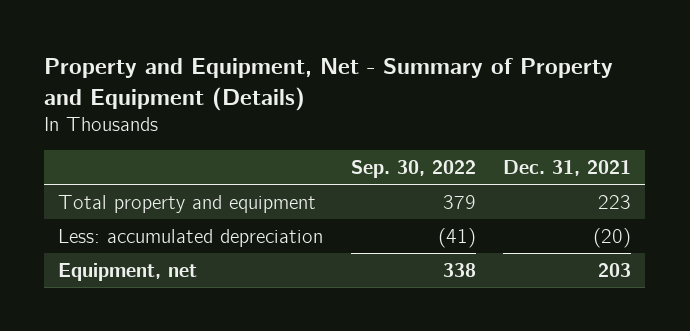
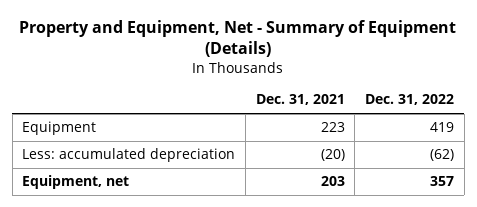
[44,58,614,111] Property and Equipment, Net - Summary of Property and Equipment (Details) -> [19,20,457,58] Property and Equipment, Net - Summary of Equipment (Details)
[350,159,476,178] Sep. 30, 2022 -> none
none -> [365,94,455,106] Dec. 31, 2022
[58,194,317,213] Total property and equipment -> [22,121,97,136] Equipment

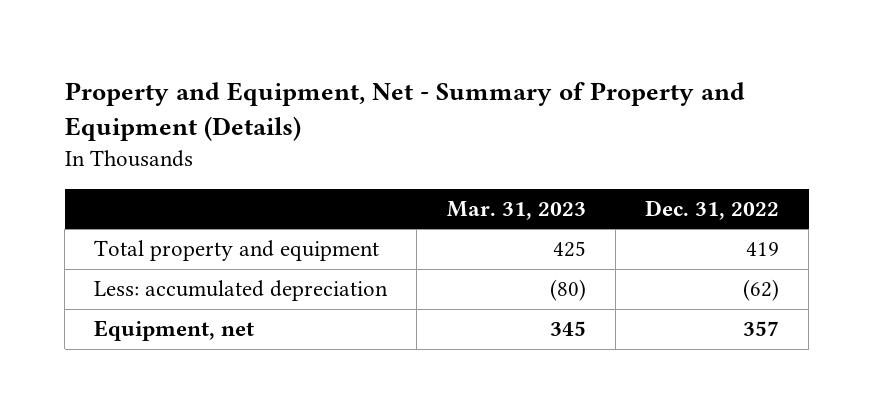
[19,20,457,58] Property and Equipment, Net - Summary of Equipment (Details) -> [64,82,745,142] Property and Equipment, Net - Summary of Property and Equipment (Details)
[255,94,345,106] Dec. 31, 2021 -> none
none -> [446,201,586,221] Mar. 31, 2023
[22,121,97,136] Equipment -> [94,240,380,262] Total property and equipment

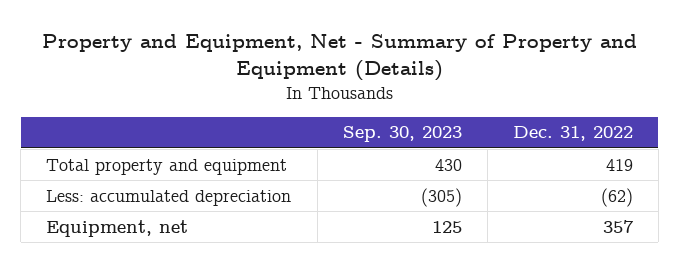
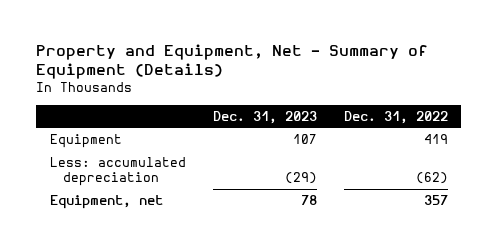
[41,34,637,82] Property and Equipment, Net - Summary of Property and Equipment (Details) -> [36,43,429,80] Property and Equipment, Net - Summary of Equipment (Details)
[342,126,462,143] Sep. 30, 2023 -> none
none -> [212,110,317,124] Dec. 31, 2023
[46,158,288,175] Total property and equipment -> [49,134,122,149] Equipment

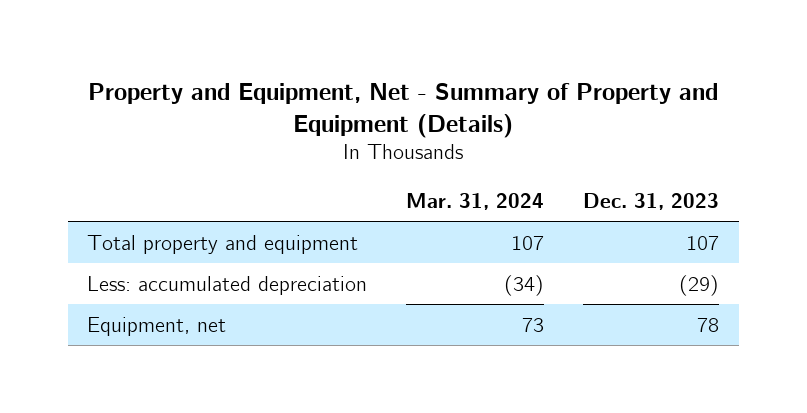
[36,43,429,80] Property and Equipment, Net - Summary of Equipment (Details) -> [88,82,719,138] Property and Equipment, Net - Summary of Property and Equipment (Details)
[343,110,448,124] Dec. 31, 2022 -> none
none -> [406,192,545,210] Mar. 31, 2024
[49,134,122,149] Equipment -> [87,234,359,254] Total property and equipment

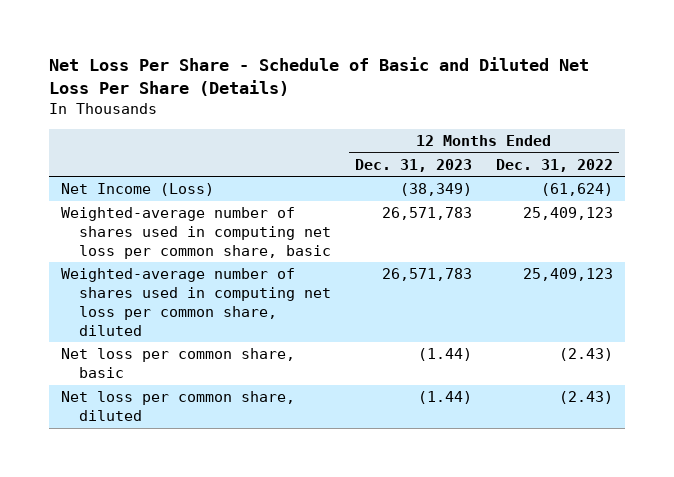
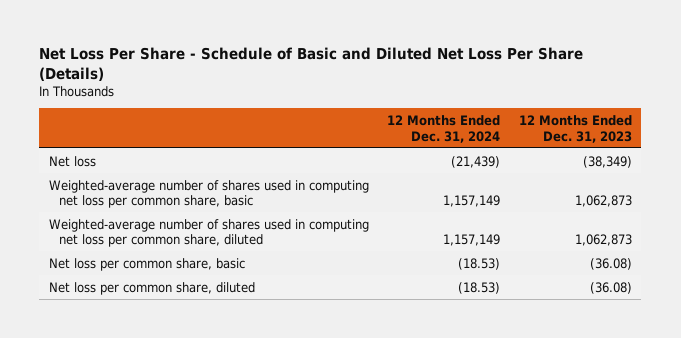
[496,158,614,172] Dec. 31, 2022 -> none
none -> [387,115,501,143] 12 Months Ended Dec. 31, 2024
[60,183,214,197] Net Income (Loss) -> [48,155,96,167] Net loss
[382,207,473,221] 26,571,783 -> [574,195,632,208] 1,062,873
[382,268,473,282] 26,571,783 -> [574,234,632,247] 1,062,873
[418,348,473,362] (1.44) -> [589,257,632,270] (36.08)
[418,391,473,405] (1.44) -> [589,281,632,294] (36.08)

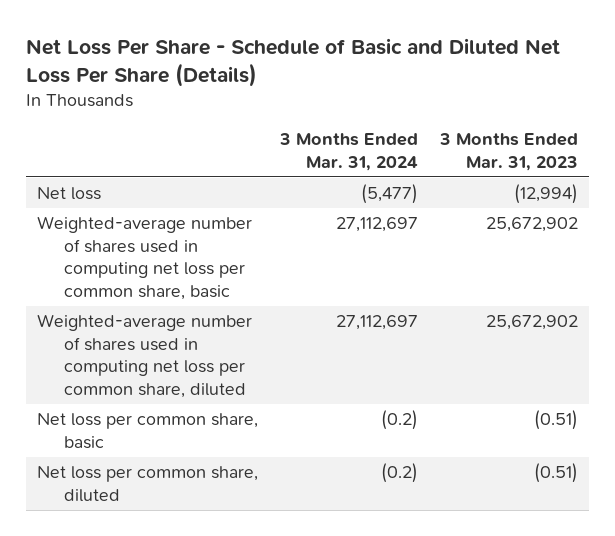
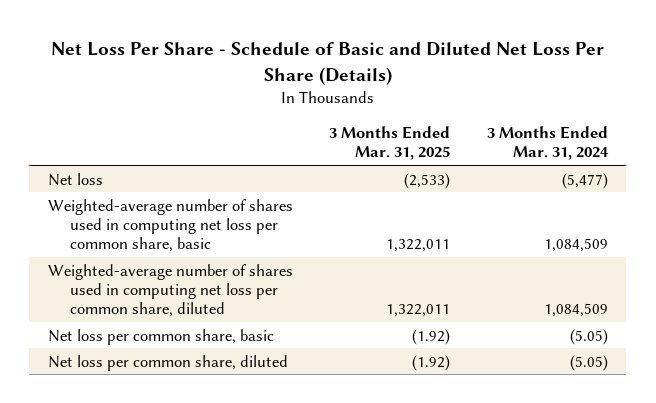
[439,133,579,171] 3 Months Ended Mar. 31, 2023 -> none
none -> [329,126,451,161] 3 Months Ended Mar. 31, 2025
[335,217,418,233] 27,112,697 -> [544,237,609,252] 1,084,509
[335,315,418,331] 27,112,697 -> [544,302,609,317] 1,084,509
[380,410,418,431] (0.2) -> [570,328,609,345] (5.05)
[380,463,418,484] (0.2) -> [570,354,609,371] (5.05)

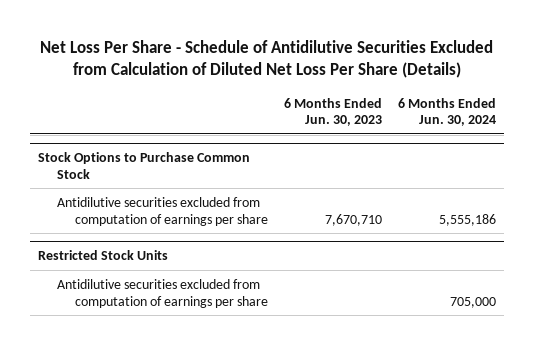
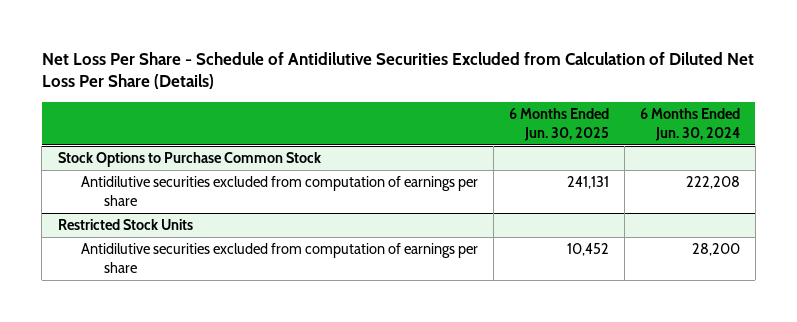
[283,97,382,127] 6 Months Ended Jun. 30, 2023 -> none
none -> [508,108,609,141] 6 Months Ended Jun. 30, 2025
[438,213,496,226] 5,555,186 -> [685,176,740,190] 222,208
[449,296,496,308] 705,000 -> [691,243,740,257] 28,200

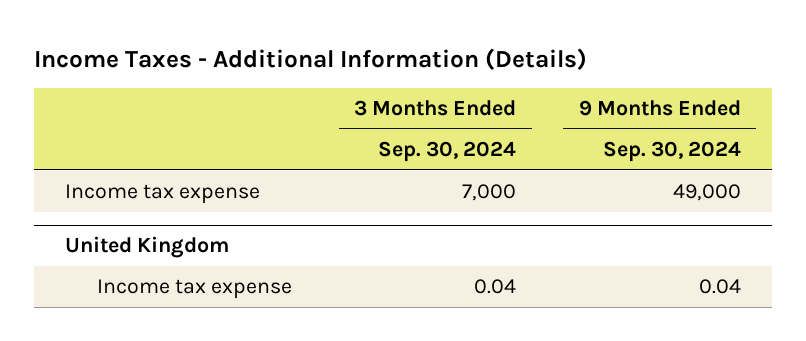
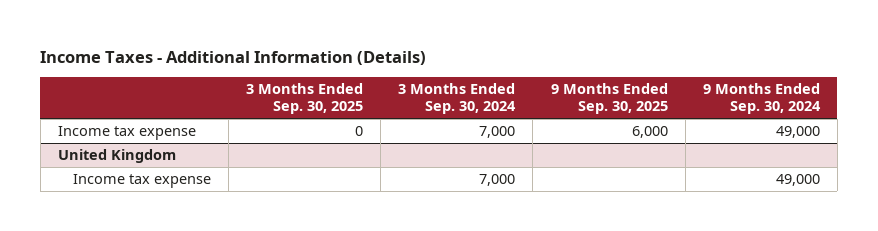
none -> [246,83,364,115] 3 Months Ended Sep. 30, 2025
none -> [550,83,668,115] 9 Months Ended Sep. 30, 2025
[474,279,517,295] 0.04 -> [479,174,516,187] 7,000
[698,279,741,295] 0.04 -> [775,174,820,187] 49,000

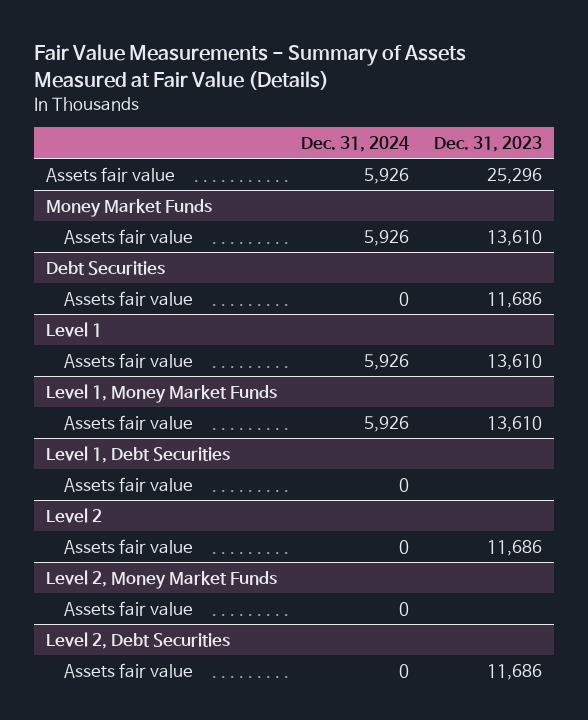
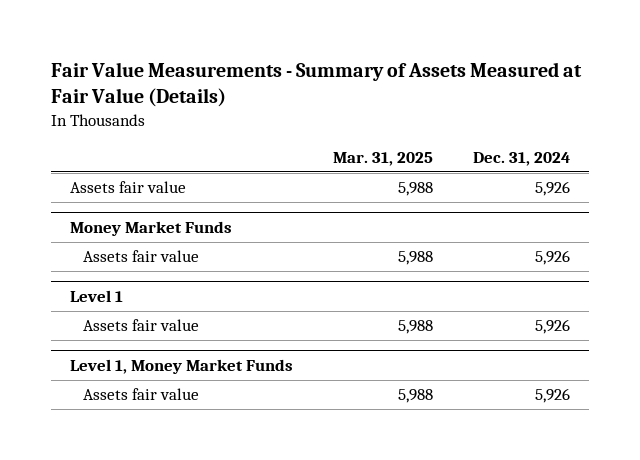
[433,135,542,152] Dec. 31, 2023 -> none
none -> [332,151,433,166] Mar. 31, 2025
[45,260,165,275] Debt Securities -> none
[64,290,194,306] Assets fair value -> none
[45,445,230,463] Level 1, Debt Securities -> none
[64,476,194,492] Assets fair value -> none
[45,507,102,523] Level 2 -> none
[64,538,194,554] Assets fair value -> none
[45,569,277,589] Level 2, Money Market Funds -> none
[64,600,194,616] Assets fair value -> none
[45,631,230,649] Level 2, Debt Securities -> none
[64,662,194,678] Assets fair value -> none

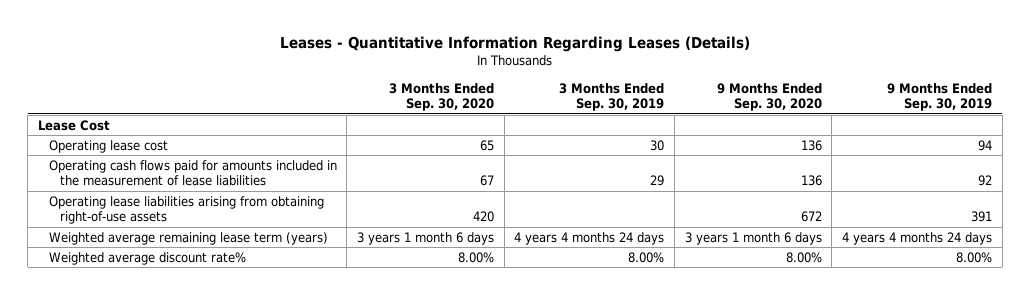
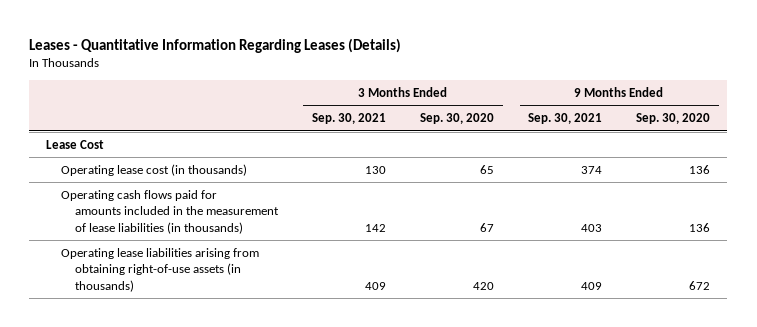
[559,82,665,112] 3 Months Ended Sep. 30, 2019 -> none
[886,82,992,112] 9 Months Ended Sep. 30, 2019 -> none
none -> [311,113,386,125] Sep. 30, 2021
none -> [528,113,603,125] Sep. 30, 2021
[48,231,328,245] Weighted average remaining lease term (years) -> none
[48,251,246,265] Weighted average discount rate% -> none
[48,139,168,153] Operating lease cost -> [60,163,247,176] Operating lease cost (in thousands)
[48,159,337,187] Operating cash flows paid for amounts included in the measurement of lease liabilities -> [60,189,279,235] Operating cash flows paid for amounts included in the measurement of lease liabilities (in thousands)
[48,195,324,225] Operating lease liabilities arising from obtaining right-of-use assets -> [60,247,259,293] Operating lease liabilities arising from obtaining right-of-use assets (in thousands)

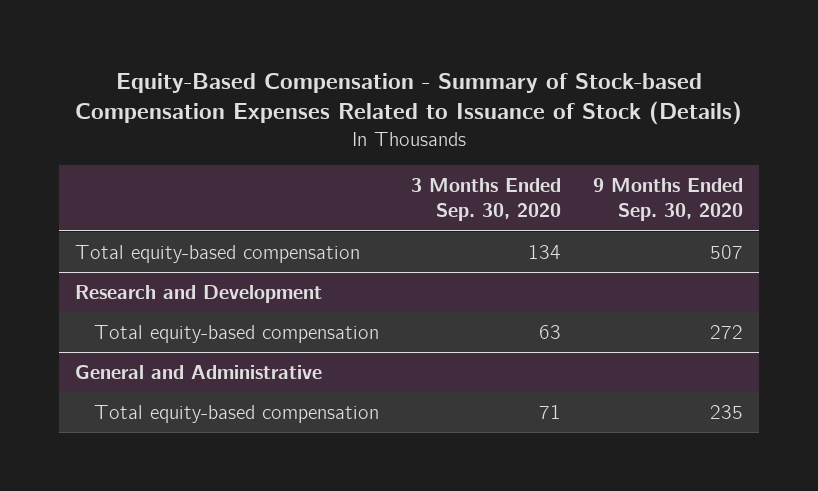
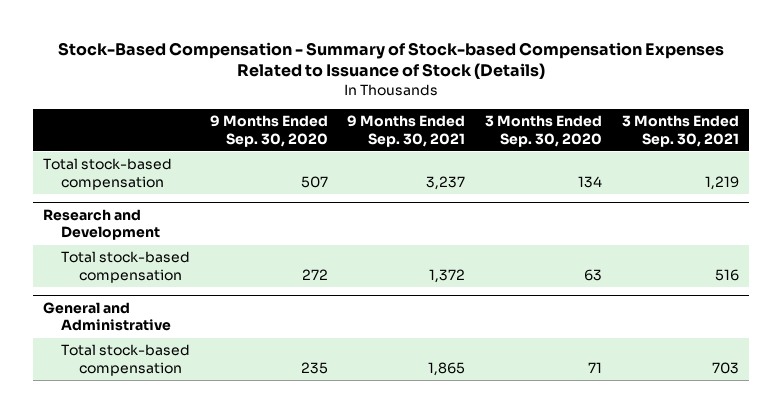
[74,72,742,126] Equity-Based Compensation - Summary of Stock-based Compensation Expenses Related to Issuance of Stock (Details) -> [57,41,724,80] Stock-Based Compensation - Summary of Stock-based Compensation Expenses Related to Issuance of Stock (Details)
none -> [347,115,466,147] 9 Months Ended Sep. 30, 2021
none -> [621,115,739,147] 3 Months Ended Sep. 30, 2021
[74,244,360,263] Total equity-based compensation -> [42,158,172,190] Total stock-based compensation
[94,324,380,343] Total equity-based compensation -> [60,251,190,283] Total stock-based compensation
[94,404,380,423] Total equity-based compensation -> [60,344,190,376] Total stock-based compensation

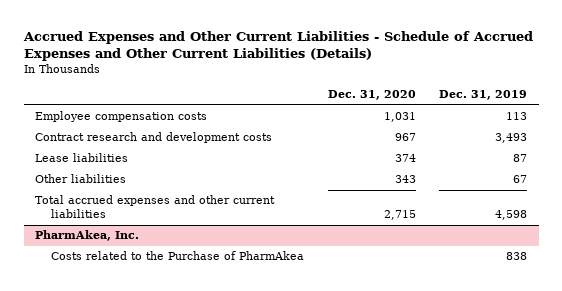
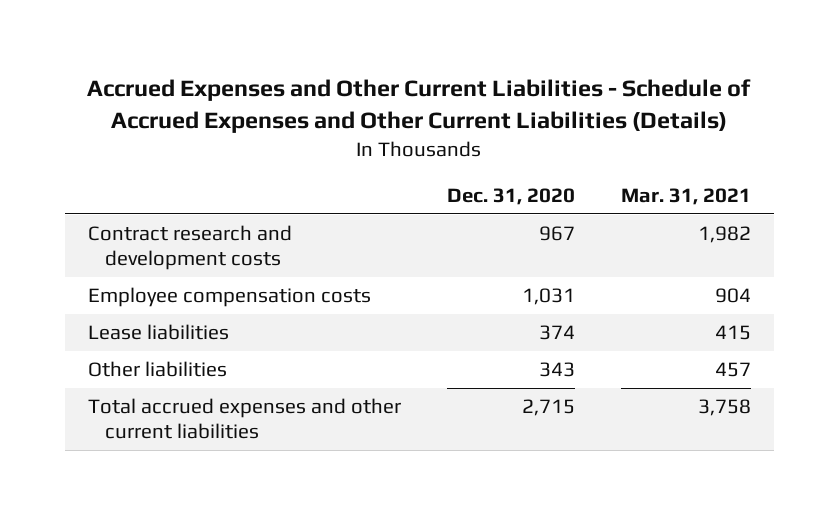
[438,90,527,101] Dec. 31, 2019 -> none
none -> [621,187,752,205] Mar. 31, 2021
[35,111,208,123] Employee compensation costs -> [87,287,371,308] Employee compensation costs
[35,230,140,242] PharmAkea, Inc. -> none
[51,251,305,261] Costs related to the Purchase of PharmAkea -> none

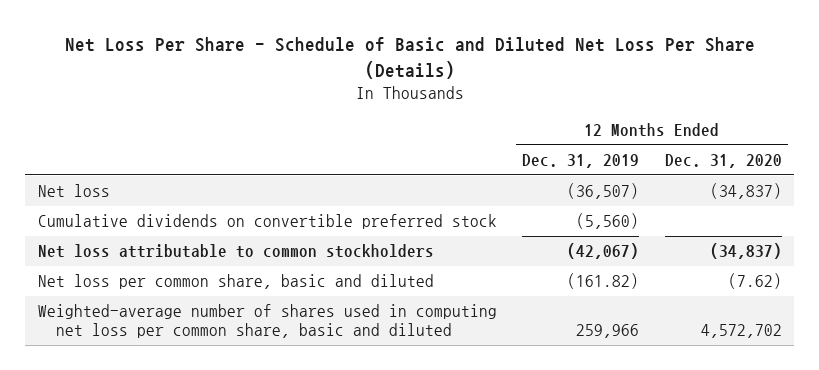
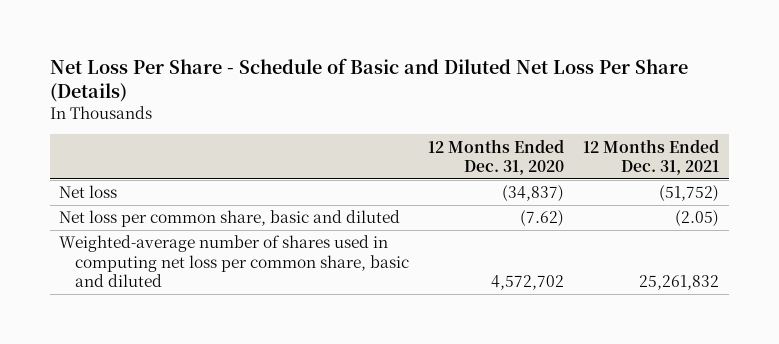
[522,153,640,168] Dec. 31, 2019 -> none
none -> [583,138,720,175] 12 Months Ended Dec. 31, 2021
[37,214,497,230] Cumulative dividends on convertible preferred stock -> none
[37,244,434,259] Net loss attributable to common stockholders -> none

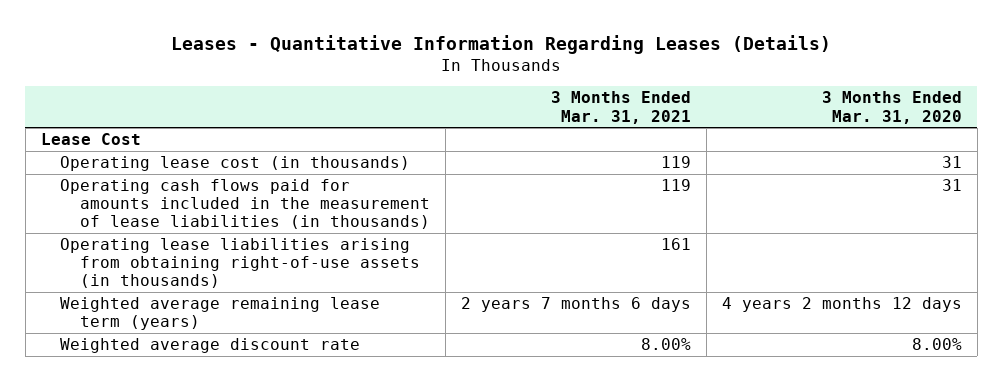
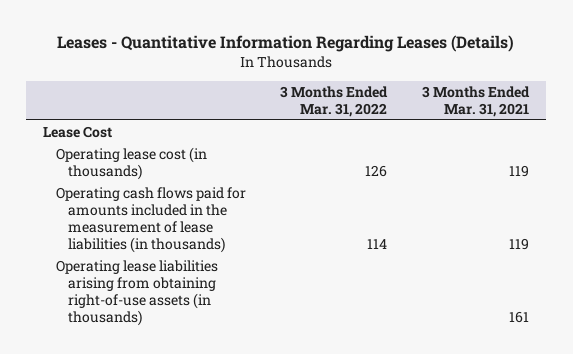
[821,91,962,124] 3 Months Ended Mar. 31, 2020 -> none
none -> [280,85,389,117] 3 Months Ended Mar. 31, 2022
[60,297,381,331] Weighted average remaining lease term (years) -> none
[60,338,361,354] Weighted average discount rate -> none

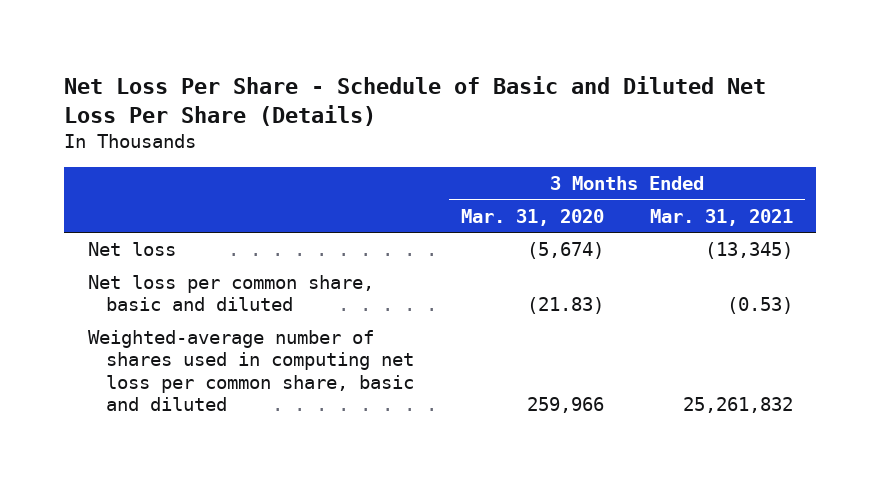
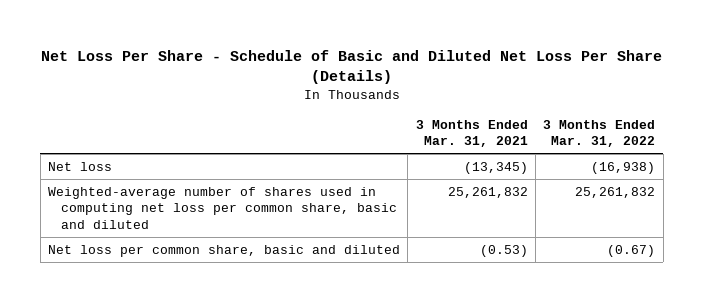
[460,208,604,226] Mar. 31, 2020 -> none
none -> [543,119,656,148] 3 Months Ended Mar. 31, 2022
[87,275,374,312] Net loss per common share, basic and diluted -> [47,244,400,257] Net loss per common share, basic and diluted

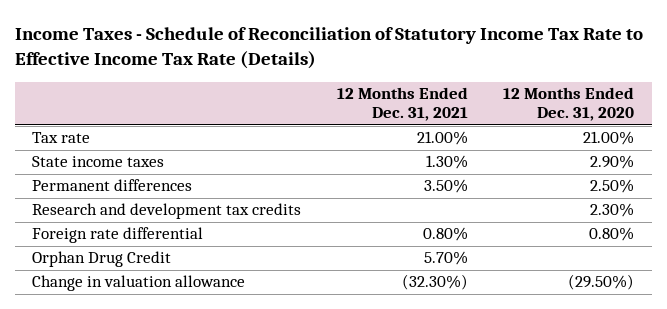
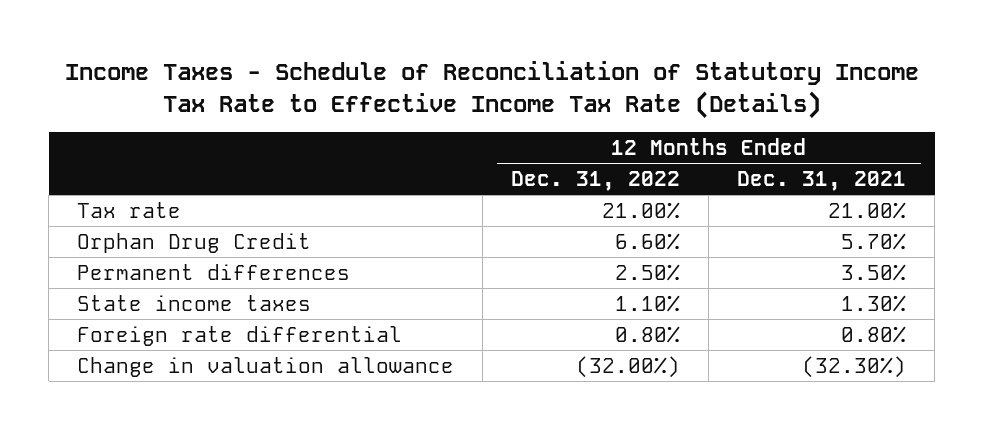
[503,87,635,122] 12 Months Ended Dec. 31, 2020 -> none
none -> [511,170,681,191] Dec. 31, 2022
[32,251,172,268] Orphan Drug Credit -> [77,232,312,253] Orphan Drug Credit
[32,203,302,220] Research and development tax credits -> none
[32,156,165,168] State income taxes -> [77,294,312,311] State income taxes

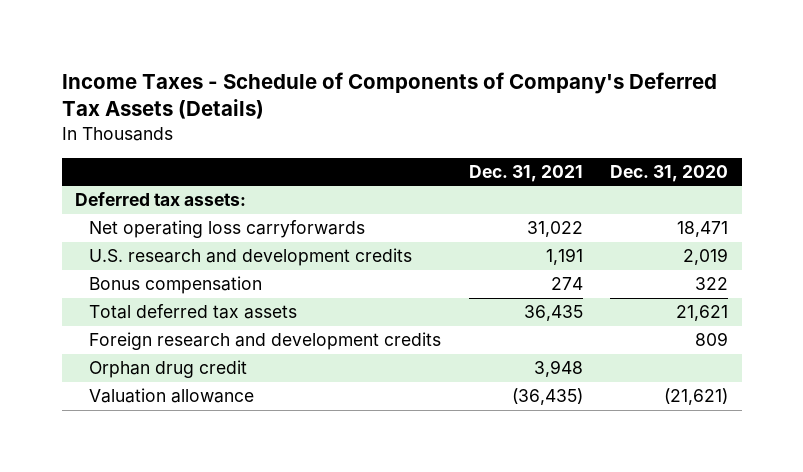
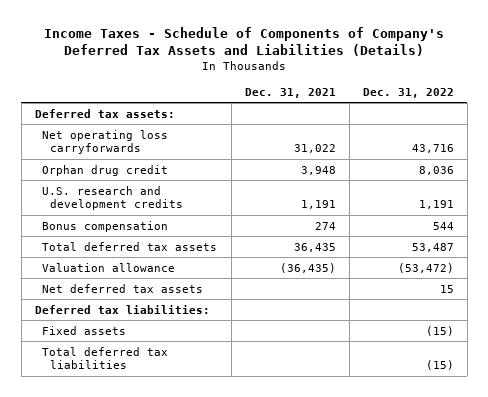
[61,71,717,120] Income Taxes - Schedule of Components of Company's Deferred Tax Assets (Details) -> [44,27,445,57] Income Taxes - Schedule of Components of Company's Deferred Tax Assets and Liabilities (Details)
[609,164,728,182] Dec. 31, 2020 -> none
none -> [362,87,454,98] Dec. 31, 2022
[89,360,248,379] Orphan drug credit -> [42,164,169,176] Orphan drug credit
[89,332,442,351] Foreign research and development credits -> none
none -> [42,283,204,293] Net deferred tax assets
none -> [34,304,210,314] Deferred tax liabilities:
none -> [42,325,127,335] Fixed assets
none -> [42,346,169,370] Total deferred tax liabilities

